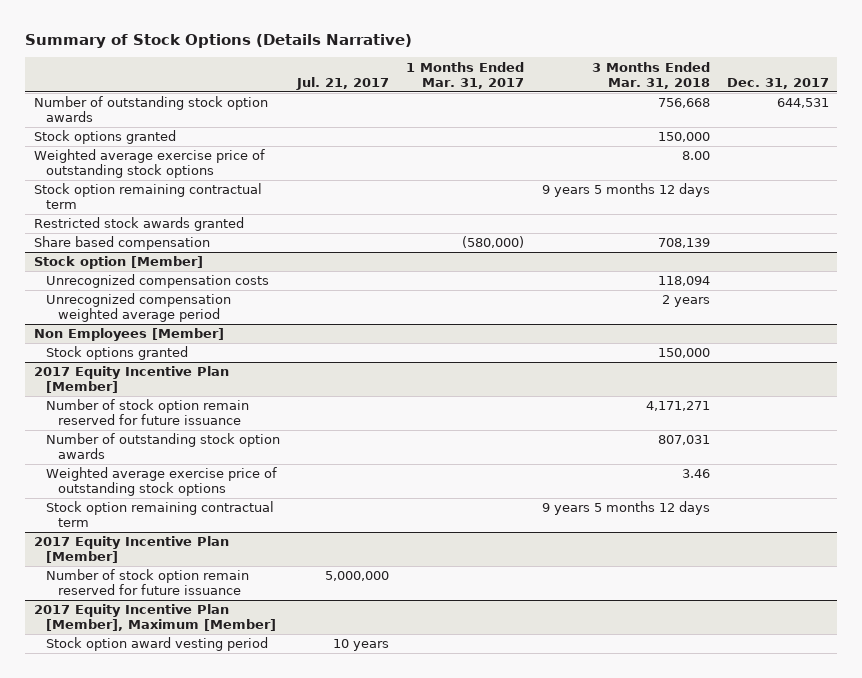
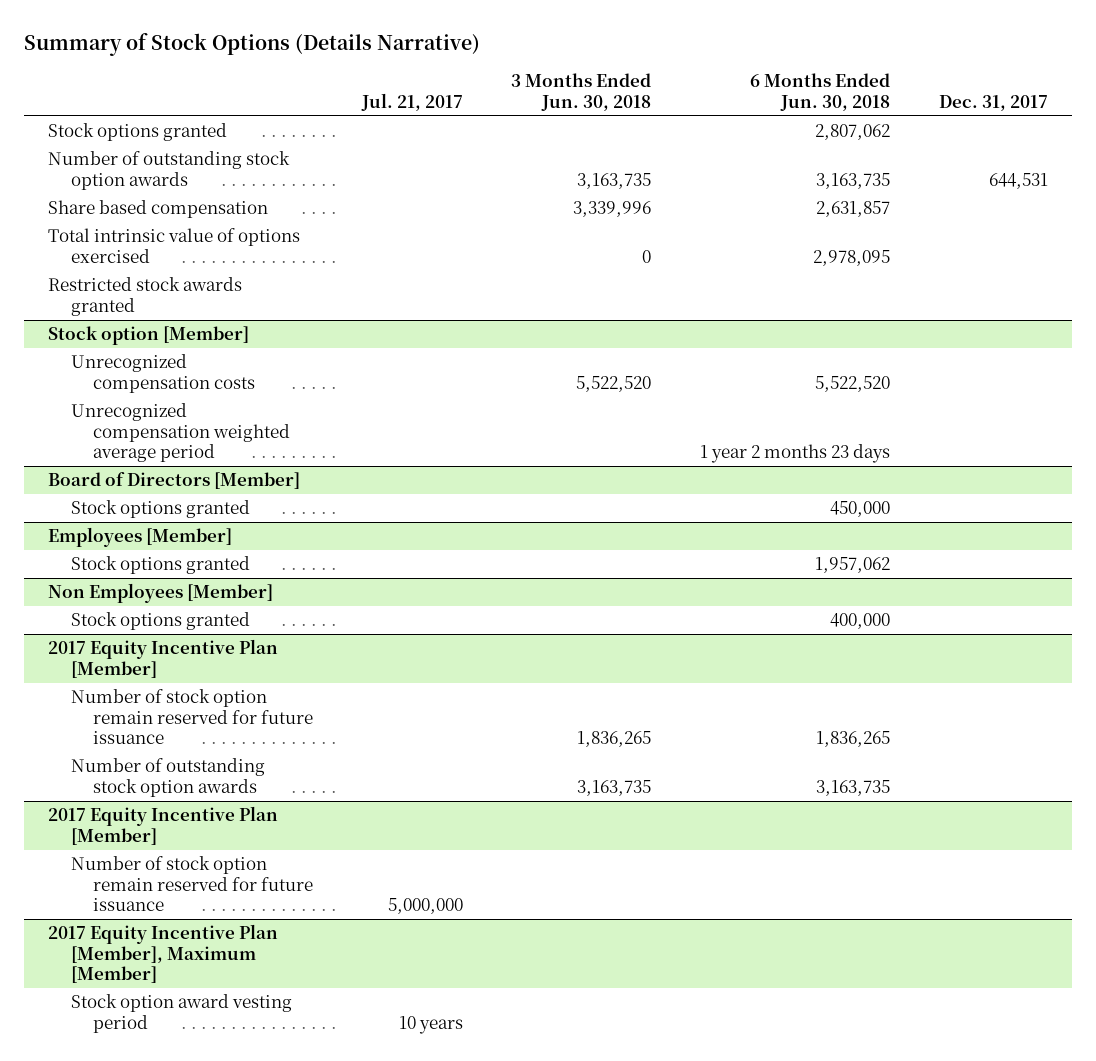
[406,61,525,89] 1 Months Ended Mar. 31, 2017 -> none
[591,61,710,89] 3 Months Ended Mar. 31, 2018 -> none
none -> [511,73,652,111] 3 Months Ended Jun. 30, 2018
none -> [750,73,891,111] 6 Months Ended Jun. 30, 2018
[33,149,265,179] Weighted average exercise price of outstanding stock options -> none
[33,183,262,210] Stock option remaining contractual term -> none
[33,96,268,123] Number of outstanding stock option awards -> [48,151,291,190] Number of outstanding stock option awards
none -> [48,228,301,263] Total intrinsic value of options exercised
[33,217,244,232] Restricted stock awards granted -> [48,277,243,316] Restricted stock awards granted
none -> [48,472,301,490] Board of Directors [Member]
none -> [70,500,250,519] Stock options granted
none -> [48,527,233,548] Employees [Member]
none -> [70,556,250,575] Stock options granted
[45,467,277,497] Weighted average exercise price of outstanding stock options -> none
[45,501,274,528] Stock option remaining contractual term -> none

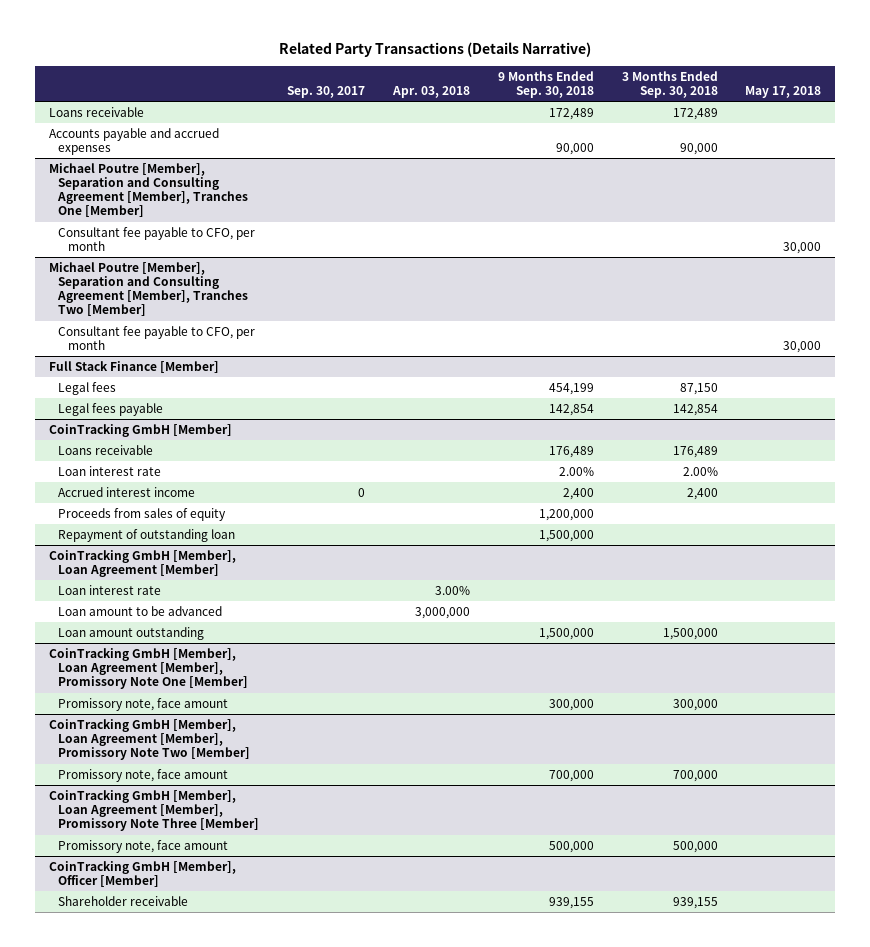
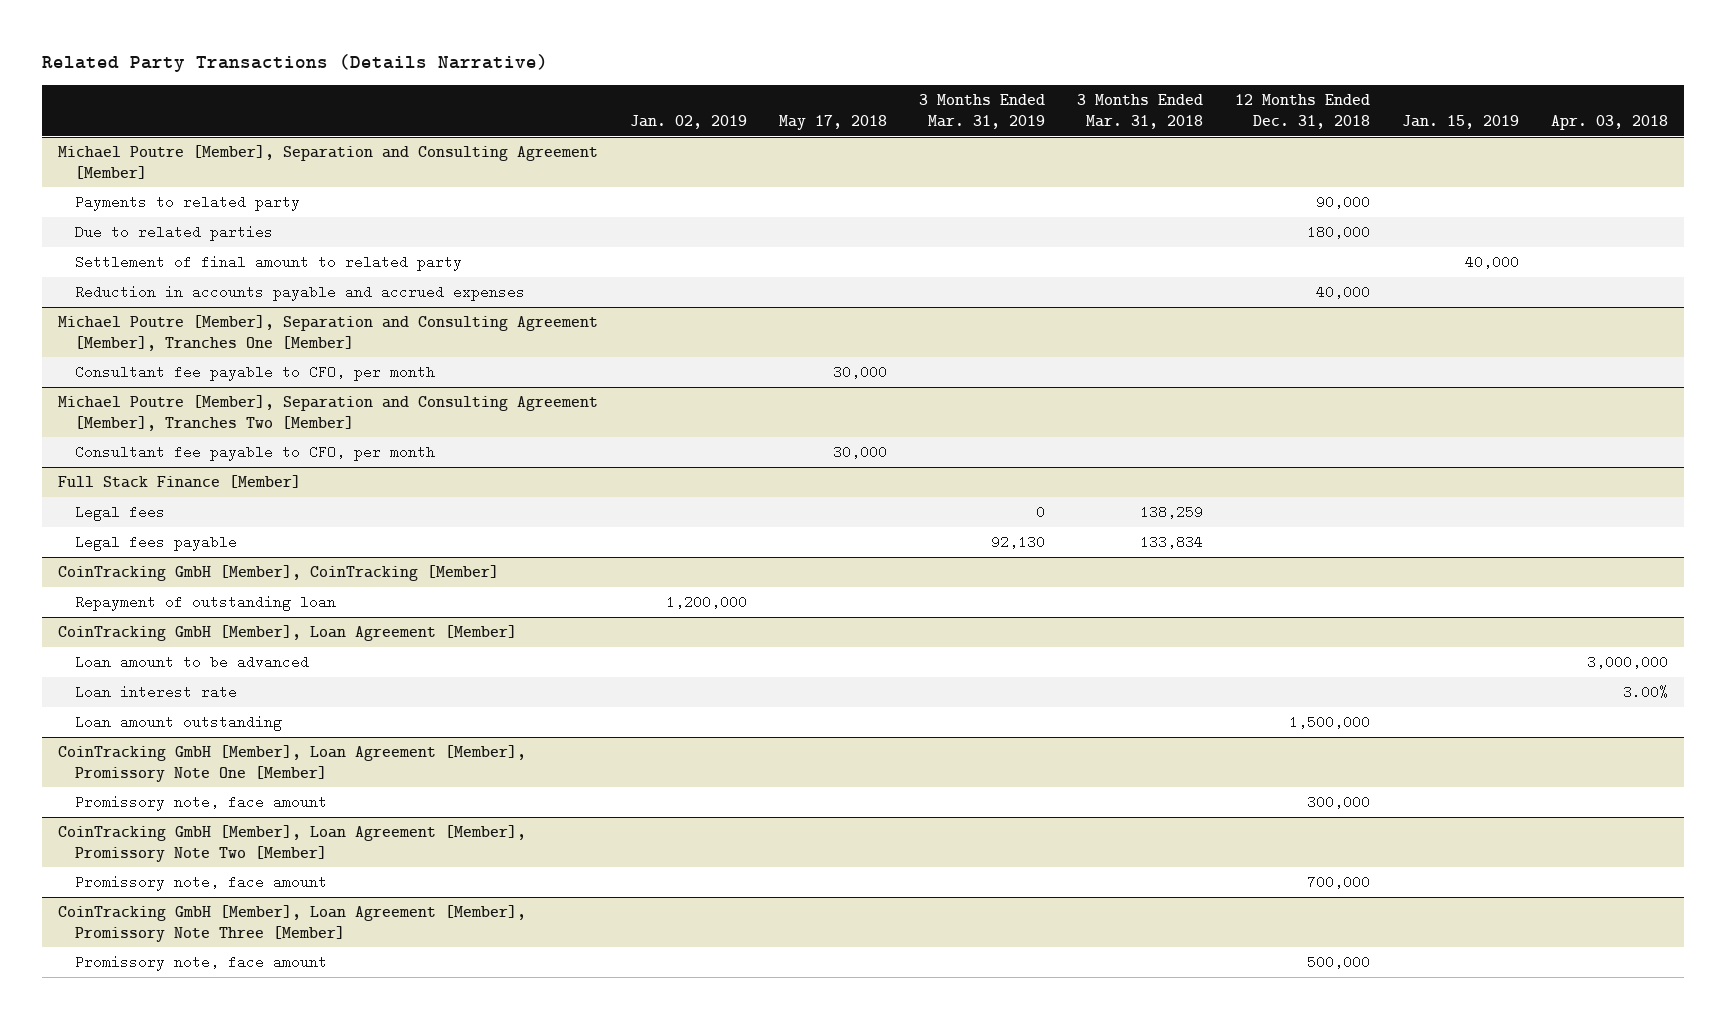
[287,85,366,98] Sep. 30, 2017 -> none
[497,70,594,98] 9 Months Ended Sep. 30, 2018 -> none
[621,70,718,98] 3 Months Ended Sep. 30, 2018 -> none
none -> [629,114,747,129] Jan. 02, 2019
none -> [919,94,1046,129] 3 Months Ended Mar. 31, 2019
none -> [1077,94,1204,129] 3 Months Ended Mar. 31, 2018
none -> [1235,94,1371,129] 12 Months Ended Dec. 31, 2018
none -> [1402,114,1520,129] Jan. 15, 2019
[48,107,144,118] Loans receivable -> none
[48,128,219,156] Accounts payable and accrued expenses -> none
none -> [57,145,598,179] Michael Poutre [Member], Separation and Consulting Agreement [Member]
none -> [75,195,301,212] Payments to related party
none -> [75,225,274,242] Due to related parties
none -> [75,255,463,272] Settlement of final amount to related party
none -> [75,285,526,302] Reduction in accounts payable and accrued expenses
[58,445,154,456] Loans receivable -> none
[58,466,162,477] Loan interest rate -> none
[58,487,196,498] Accrued interest income -> none
[58,508,227,522] Proceeds from sales of equity -> none
[48,424,232,438] CoinTracking GmbH [Member] -> [57,565,499,582] CoinTracking GmbH [Member], CoinTracking [Member]
[58,585,162,596] Loan interest rate -> [75,685,238,700] Loan interest rate
[48,861,236,888] CoinTracking GmbH [Member], Officer [Member] -> none
[58,896,189,907] Shareholder receivable -> none

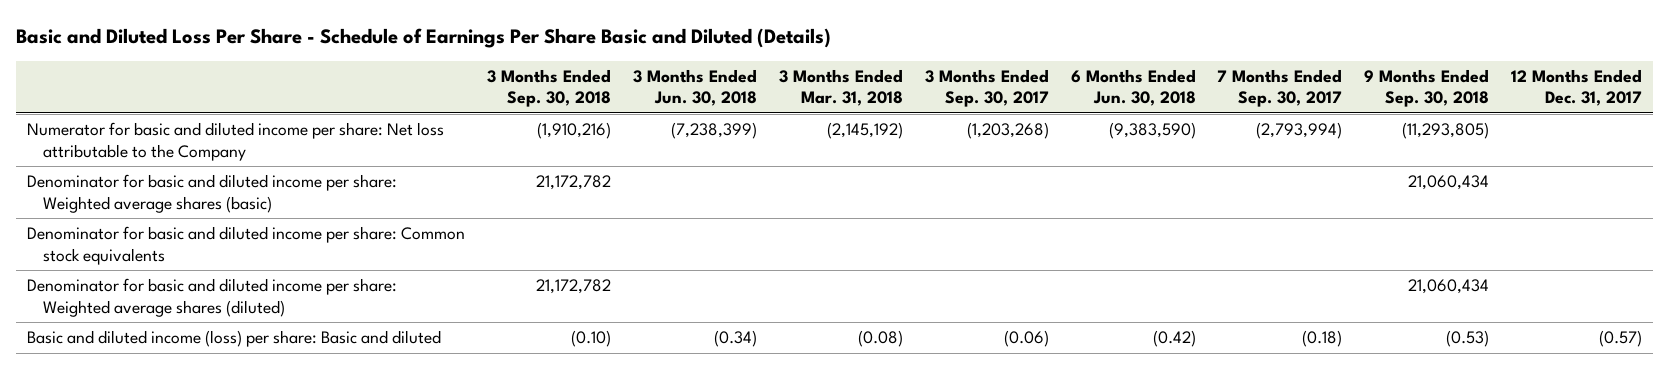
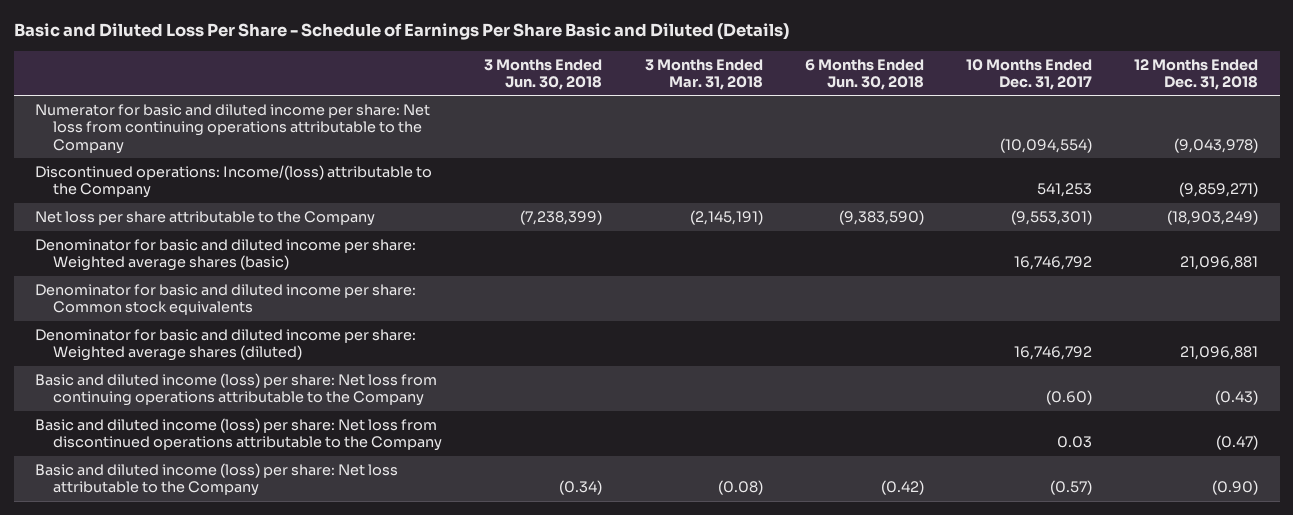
[486,69,611,108] 3 Months Ended Sep. 30, 2018 -> none
[924,69,1049,108] 3 Months Ended Sep. 30, 2017 -> none
[1217,69,1343,108] 7 Months Ended Sep. 30, 2017 -> none
[1364,69,1490,108] 9 Months Ended Sep. 30, 2018 -> none
[1511,69,1643,107] 12 Months Ended Dec. 31, 2017 -> none
none -> [966,58,1093,90] 10 Months Ended Dec. 31, 2017
none -> [1134,58,1259,90] 12 Months Ended Dec. 31, 2018
none -> [34,104,430,154] Numerator for basic and diluted income per share: Net loss from continuing operations attributable to the Company
none -> [34,165,432,199] Discontinued operations: Income/(loss) attributable to the Company
[26,122,444,161] Numerator for basic and diluted income per share: Net loss attributable to the Company -> [34,211,375,227] Net loss per share attributable to the Company
[826,122,903,140] (2,145,192) -> [689,210,763,226] (2,145,191)
none -> [34,373,437,407] Basic and diluted income (loss) per share: Net loss from continuing operations attributable to the Company
none -> [34,418,443,452] Basic and diluted income (loss) per share: Net loss from discontinued operations attributable to the Company
[26,330,441,348] Basic and diluted income (loss) per share: Basic and diluted -> [34,463,398,497] Basic and diluted income (loss) per share: Net loss attributable to the Company

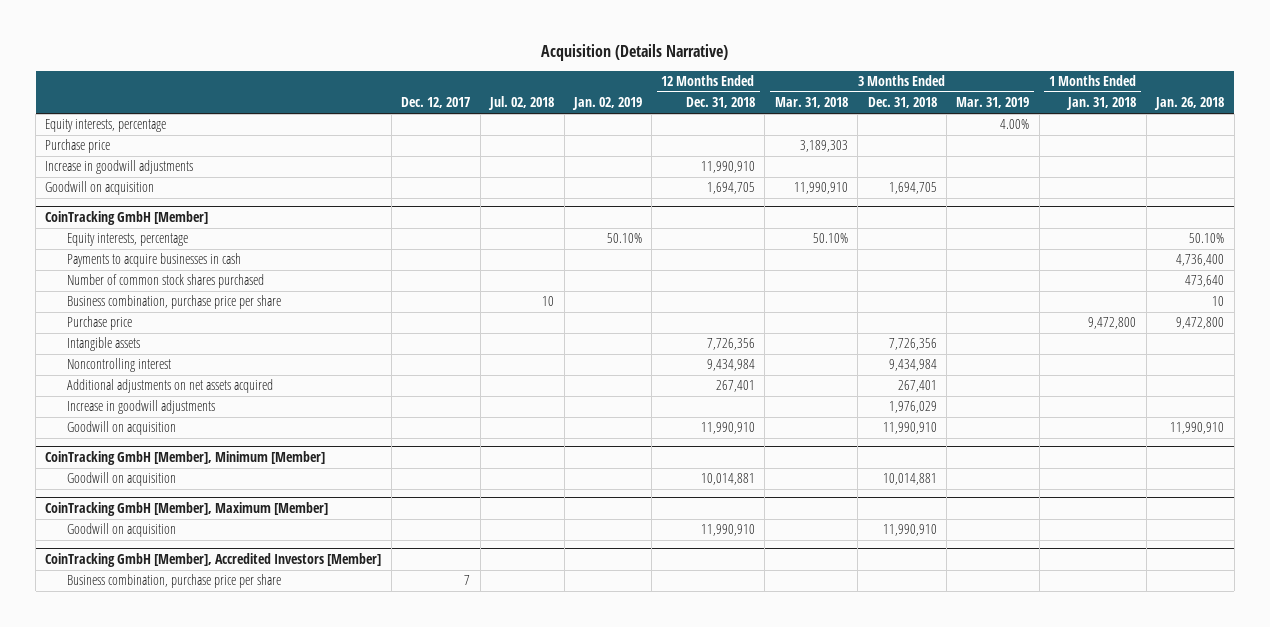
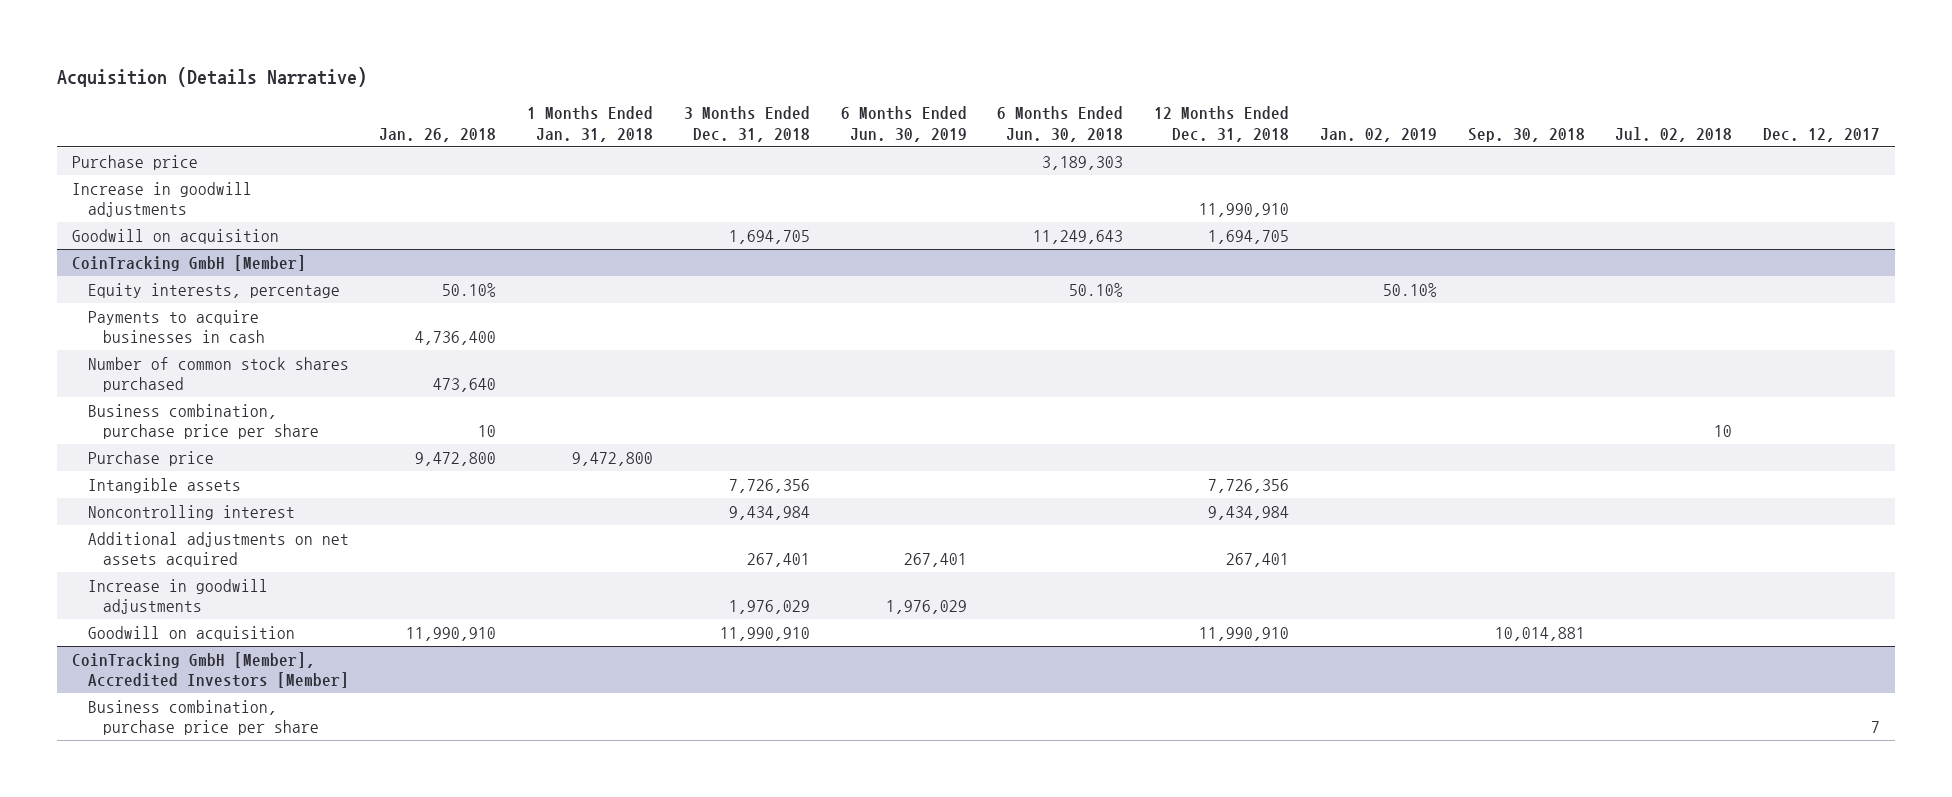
[774,97,848,109] Mar. 31, 2018 -> none
[956,97,1030,109] Mar. 31, 2019 -> none
none -> [840,106,967,142] 6 Months Ended Jun. 30, 2019
none -> [997,106,1124,142] 6 Months Ended Jun. 30, 2018
none -> [1467,127,1585,142] Sep. 30, 2018
[45,119,167,133] Equity interests, percentage -> none
[45,450,326,465] CoinTracking GmbH [Member], Minimum [Member] -> none
[67,472,177,487] Goodwill on acquisition -> none
[45,501,329,516] CoinTracking GmbH [Member], Maximum [Member] -> none
[67,523,177,538] Goodwill on acquisition -> none

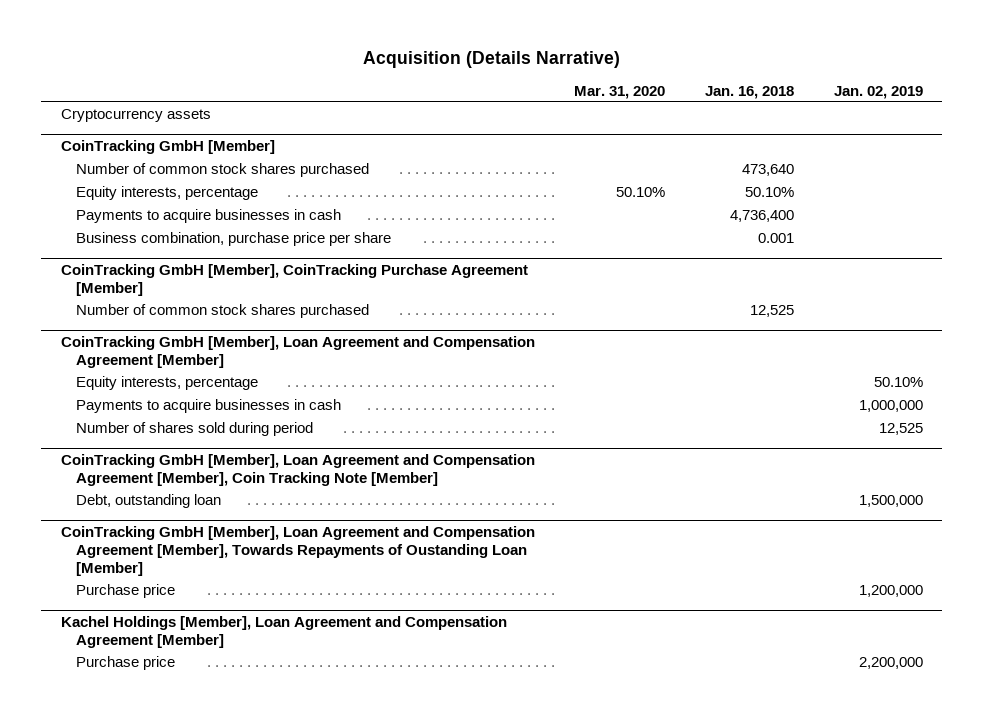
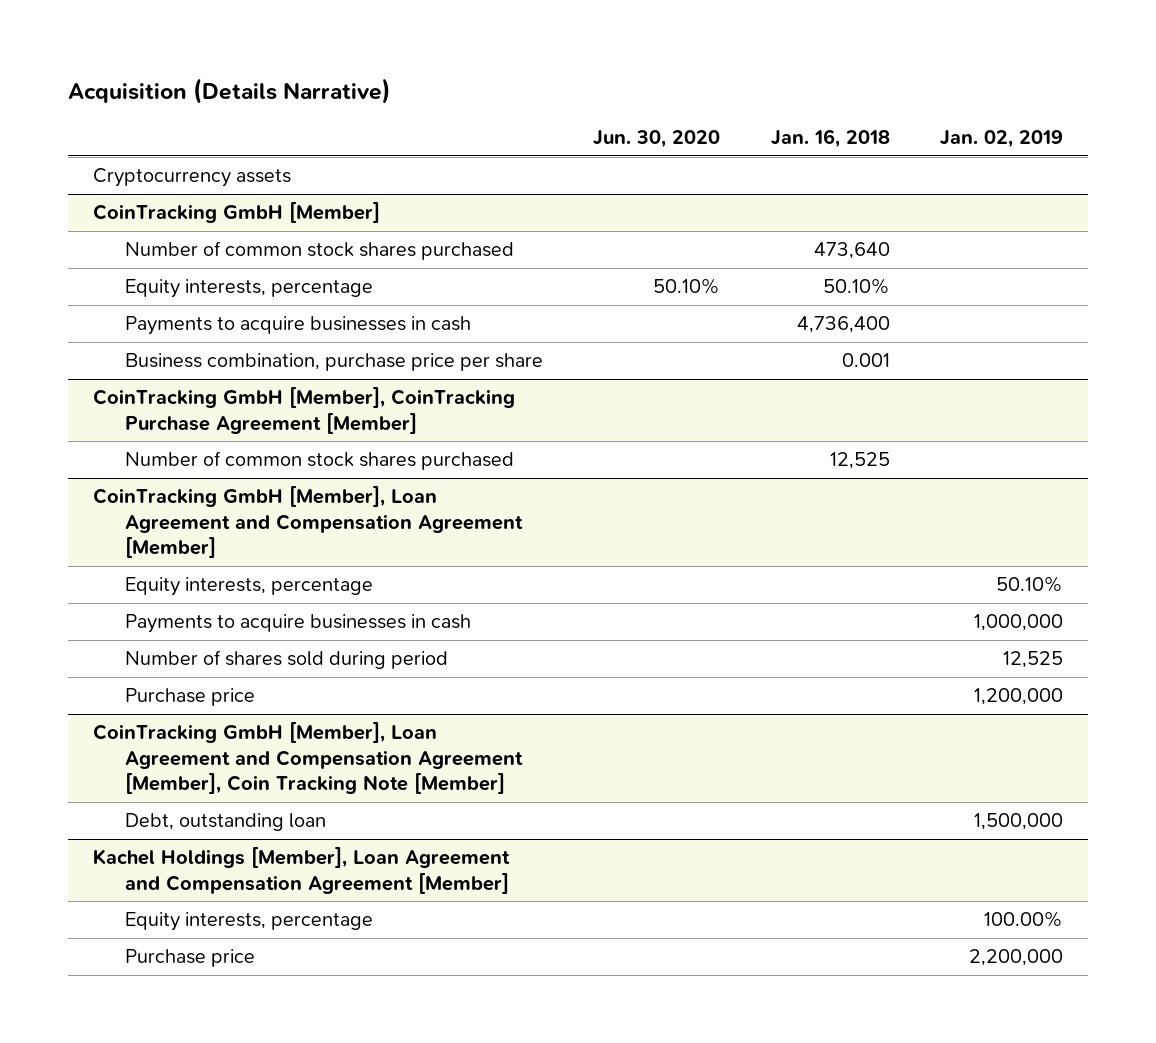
[574,85,666,99] Mar. 31, 2020 -> none
none -> [593,130,721,149] Jun. 30, 2020
none -> [125,688,256,707] Purchase price
[60,526,535,577] CoinTracking GmbH [Member], Loan Agreement and Compensation Agreement [Member], Towards Repayments of Oustanding Loan [Member] -> none
[75,584,175,599] Purchase price -> none
none -> [125,912,374,932] Equity interests, percentage

